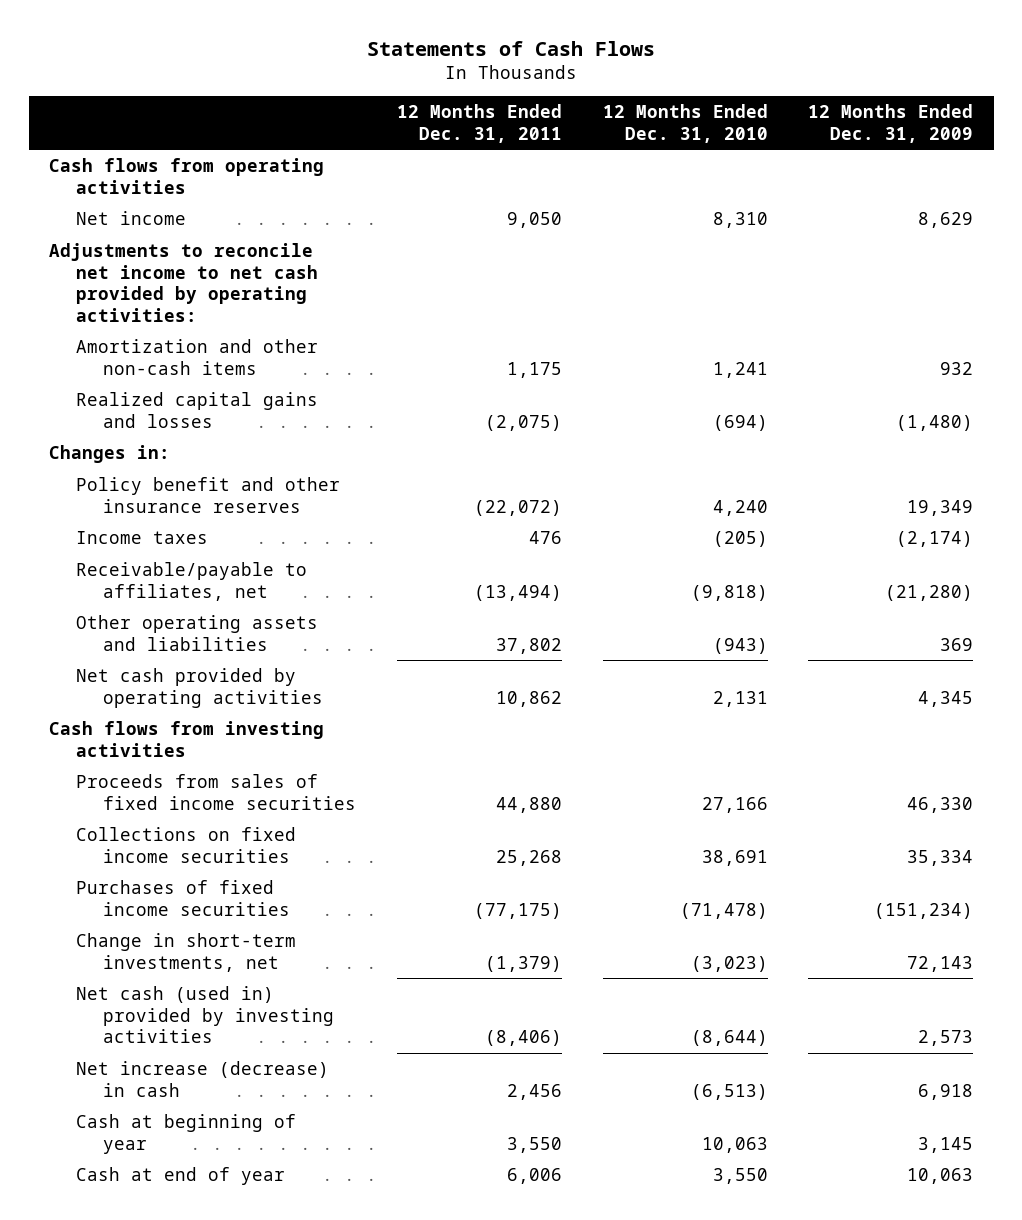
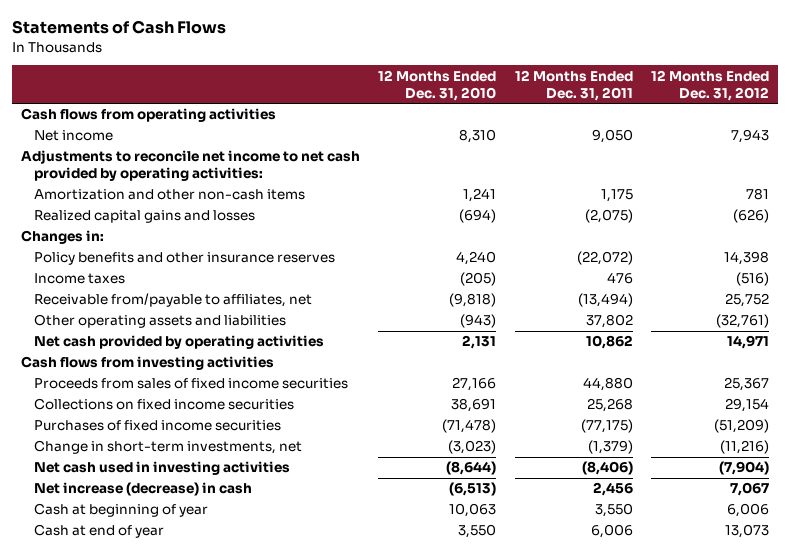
[808,104,974,143] 12 Months Ended Dec. 31, 2009 -> none
none -> [651,69,770,101] 12 Months Ended Dec. 31, 2012
[76,477,341,513] Policy benefit and other insurance reserves -> [34,252,336,266] Policy benefits and other insurance reserves
[76,562,308,601] Receivable/payable to affiliates, net -> [34,293,313,308] Receivable from/payable to affiliates, net
[76,986,335,1044] Net cash (used in) provided by investing activities -> [34,461,291,476] Net cash used in investing activities

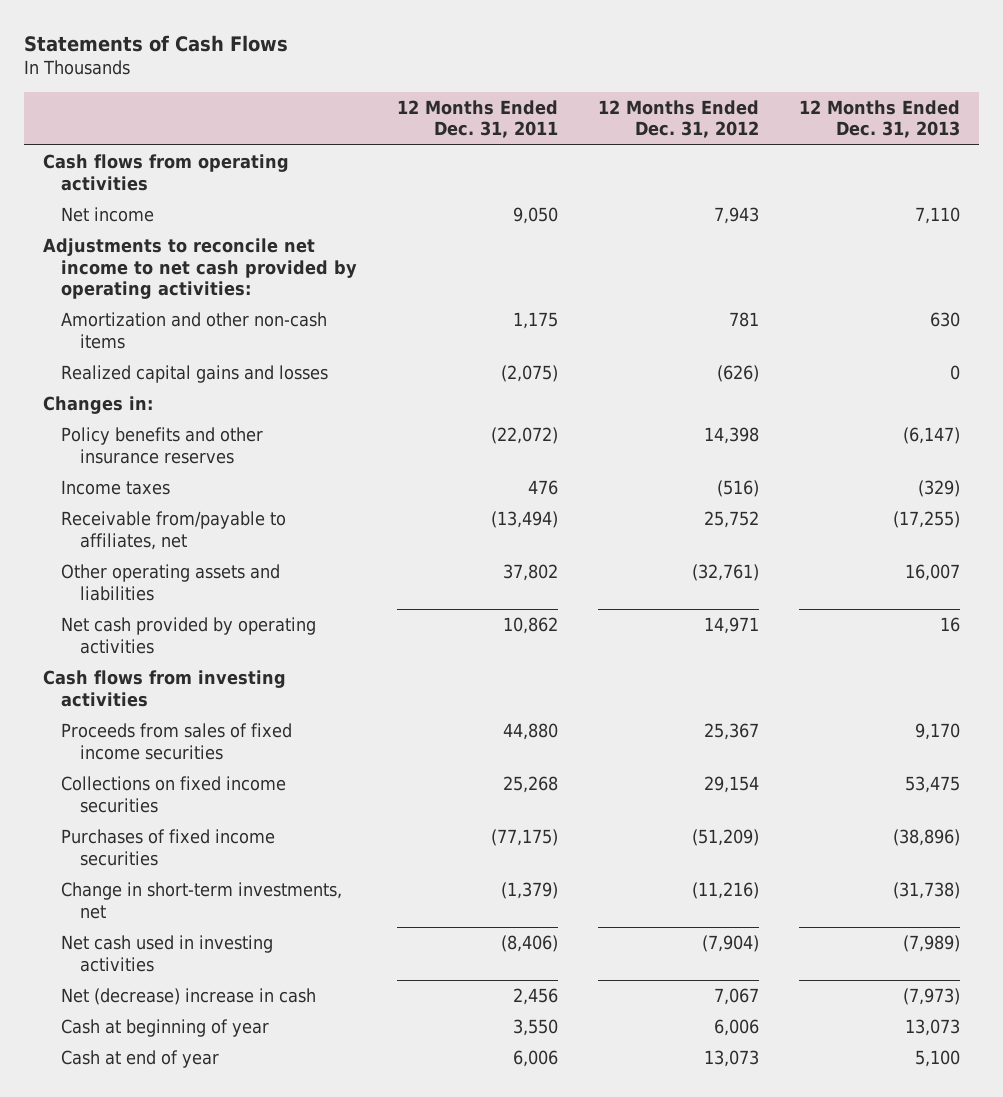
[378,69,497,101] 12 Months Ended Dec. 31, 2010 -> none
none -> [798,99,960,139] 12 Months Ended Dec. 31, 2013
[34,482,253,497] Net increase (decrease) in cash -> [61,987,317,1005] Net (decrease) increase in cash

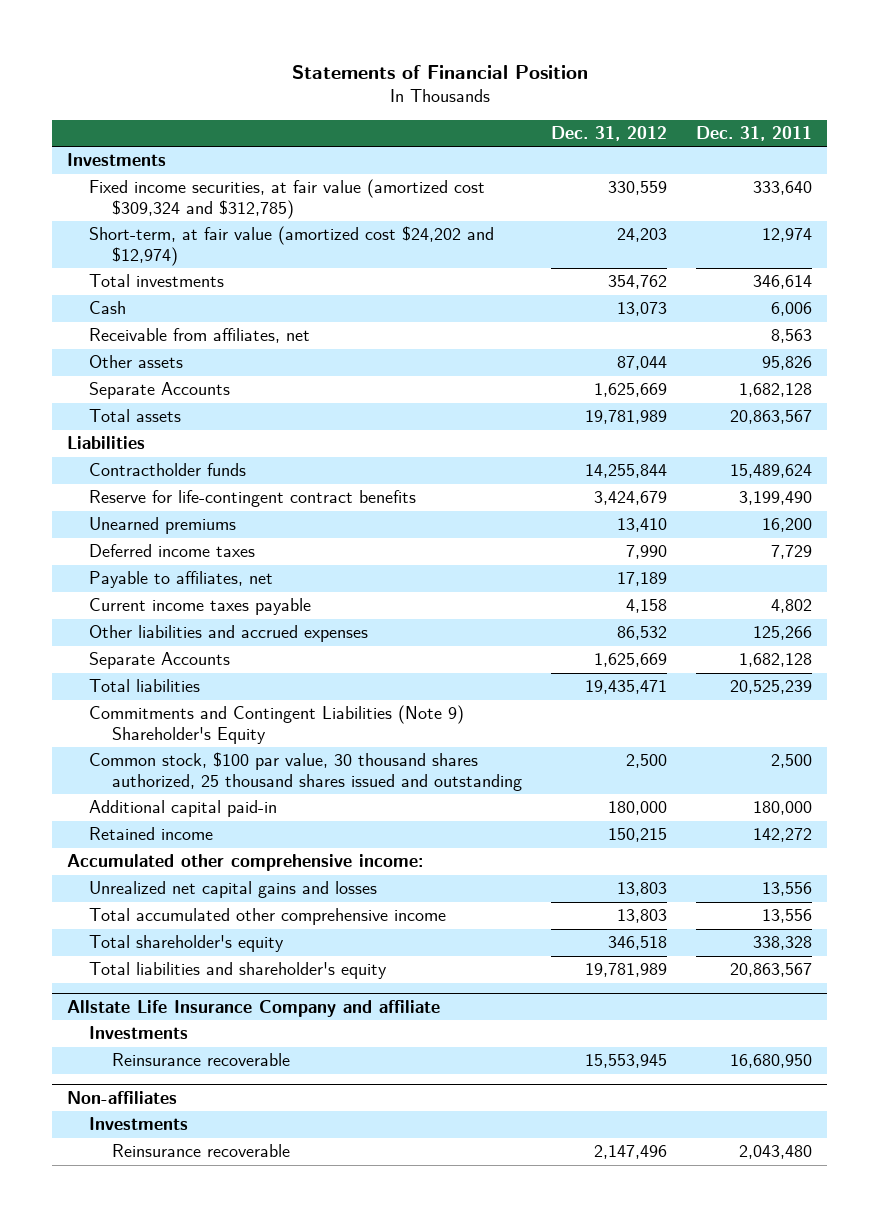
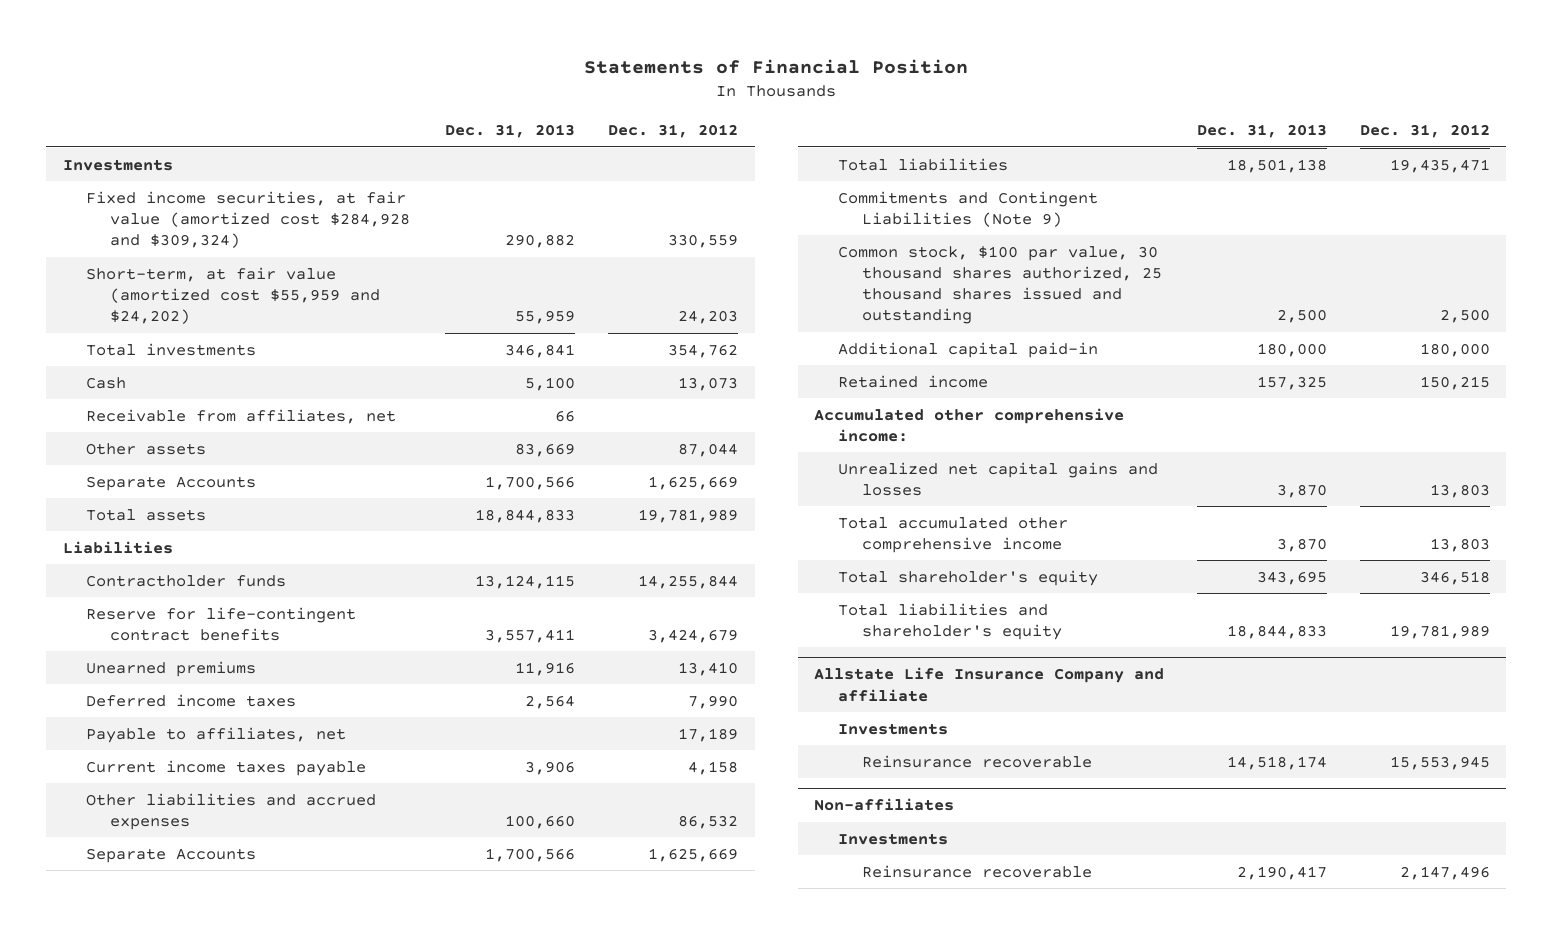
[696,126,813,142] Dec. 31, 2011 -> none
none -> [445,124,576,139] Dec. 31, 2013
[89,179,486,219] Fixed income securities, at fair value (amortized cost $309,324 and $312,785) -> [86,190,411,249] Fixed income securities, at fair value (amortized cost $284,928 and $309,324)
[89,226,495,266] Short-term, at fair value (amortized cost $24,202 and $12,974) -> [86,266,381,325] Short-term, at fair value (amortized cost $55,959 and $24,202)
[89,705,465,744] Commitments and Contingent Liabilities (Note 9) Shareholder's Equity -> [838,190,1099,227] Commitments and Contingent Liabilities (Note 9)

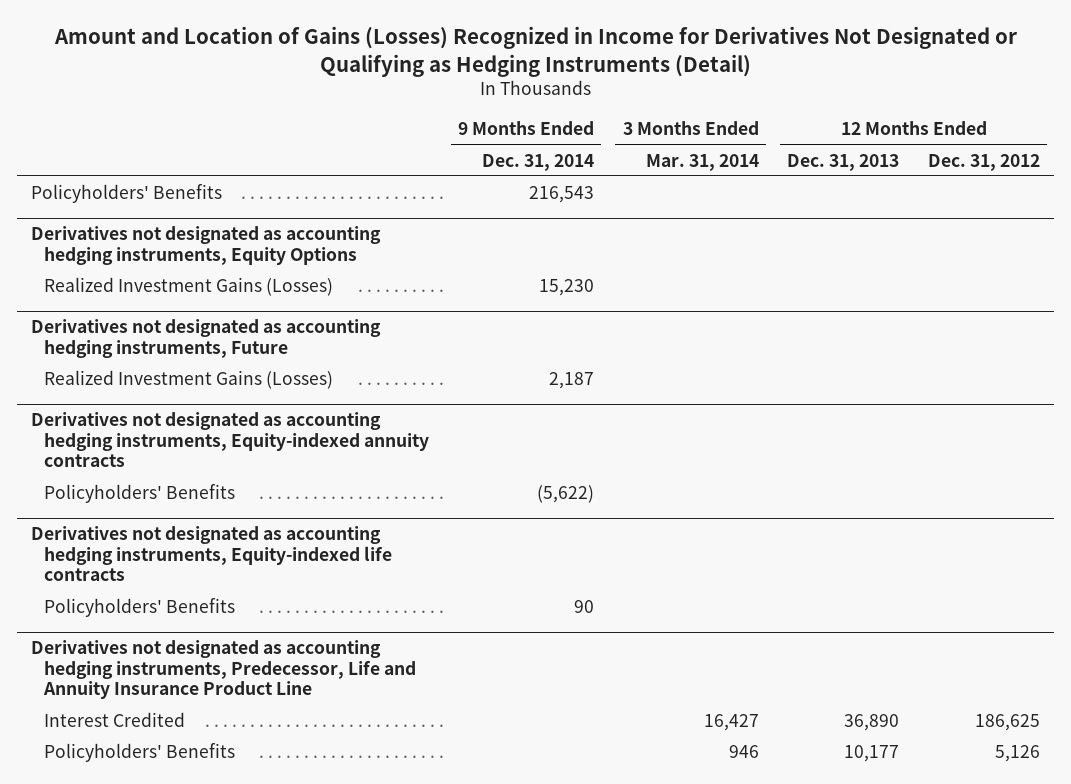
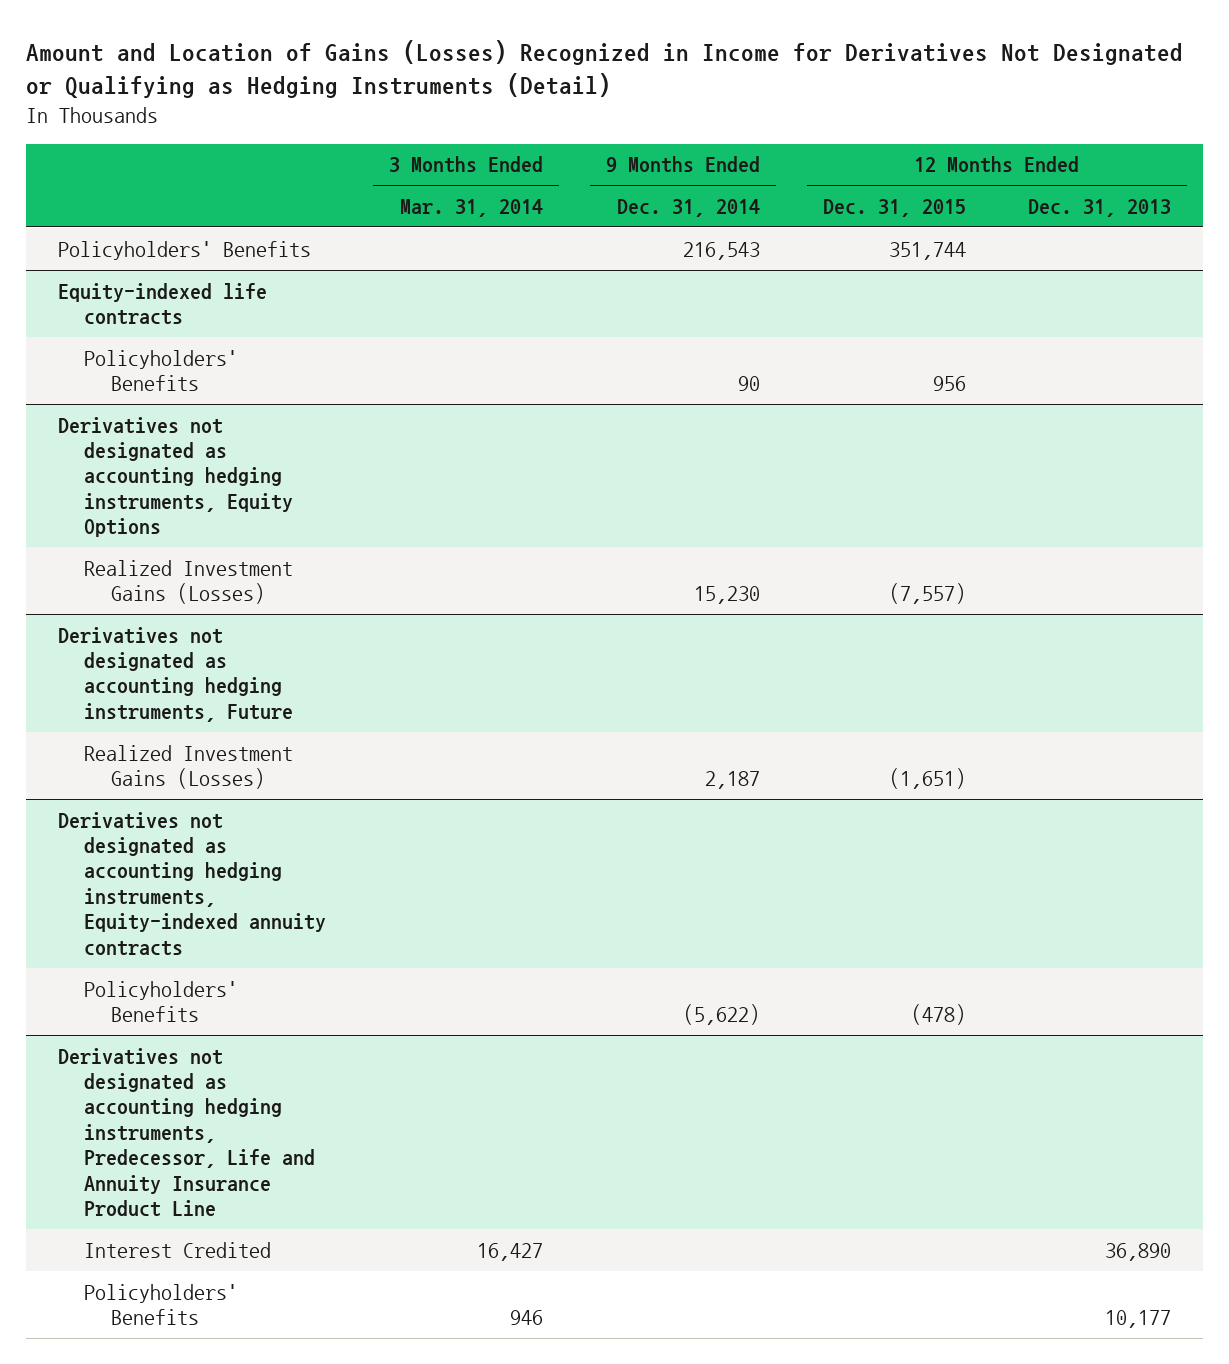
[928,153,1041,171] Dec. 31, 2012 -> none
none -> [822,198,966,217] Dec. 31, 2015
none -> [57,282,267,326] Equity-indexed life contracts
none -> [84,349,239,392] Policyholders' Benefits
[31,526,393,582] Derivatives not designated as accounting hedging instruments, Equity-indexed life contracts -> none
[44,598,236,618] Policyholders' Benefits -> none

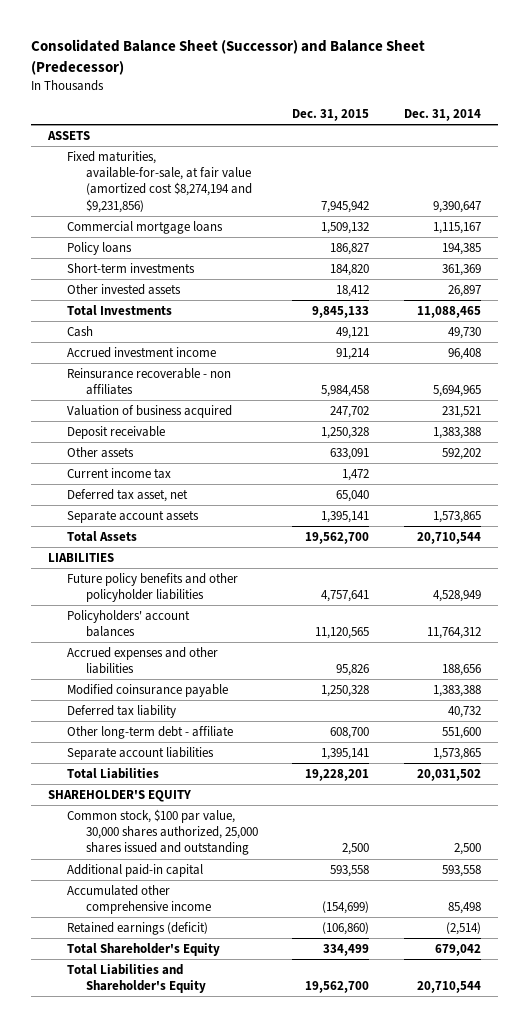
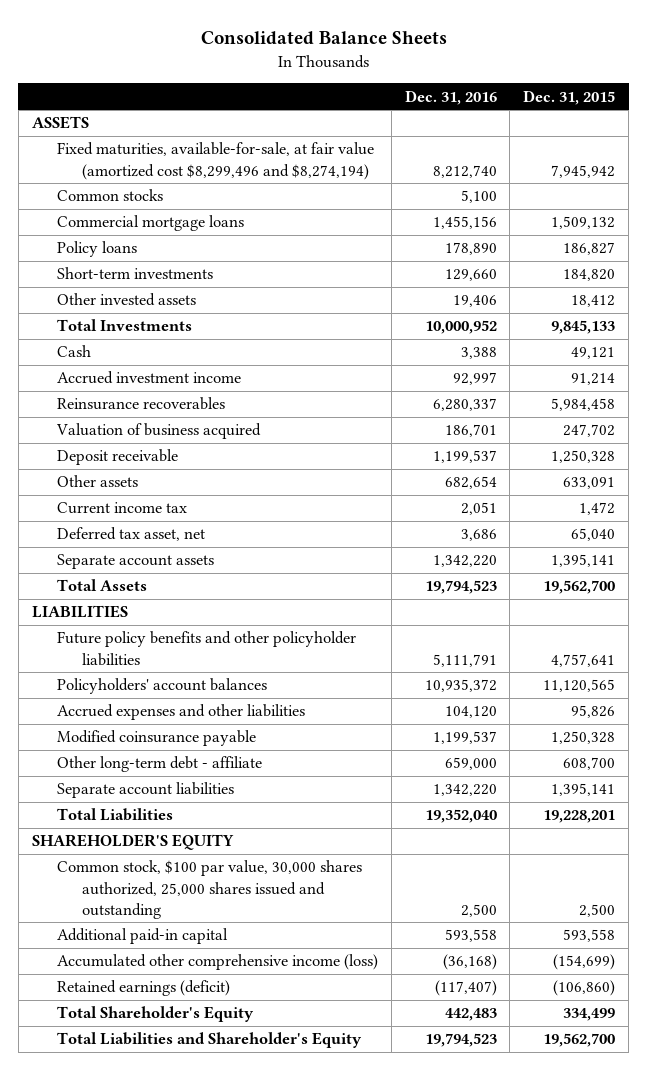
[30,39,425,75] Consolidated Balance Sheet (Successor) and Balance Sheet (Predecessor) -> [200,31,447,46] Consolidated Balance Sheets
[403,109,481,122] Dec. 31, 2014 -> none
none -> [404,89,497,105] Dec. 31, 2016
[67,151,252,213] Fixed maturities, available-for-sale, at fair value (amortized cost $8,274,194 and $9,231,856) -> [56,142,374,180] Fixed maturities, available-for-sale, at fair value (amortized cost $8,299,496 and $8,274,194)
none -> [56,189,163,202] Common stocks
[67,368,232,396] Reinsurance recoverable - non affiliates -> [56,397,225,411] Reinsurance recoverables
[67,705,177,719] Deferred tax liability -> none
[67,885,211,915] Accumulated other comprehensive income -> [56,954,378,971] Accumulated other comprehensive income (loss)

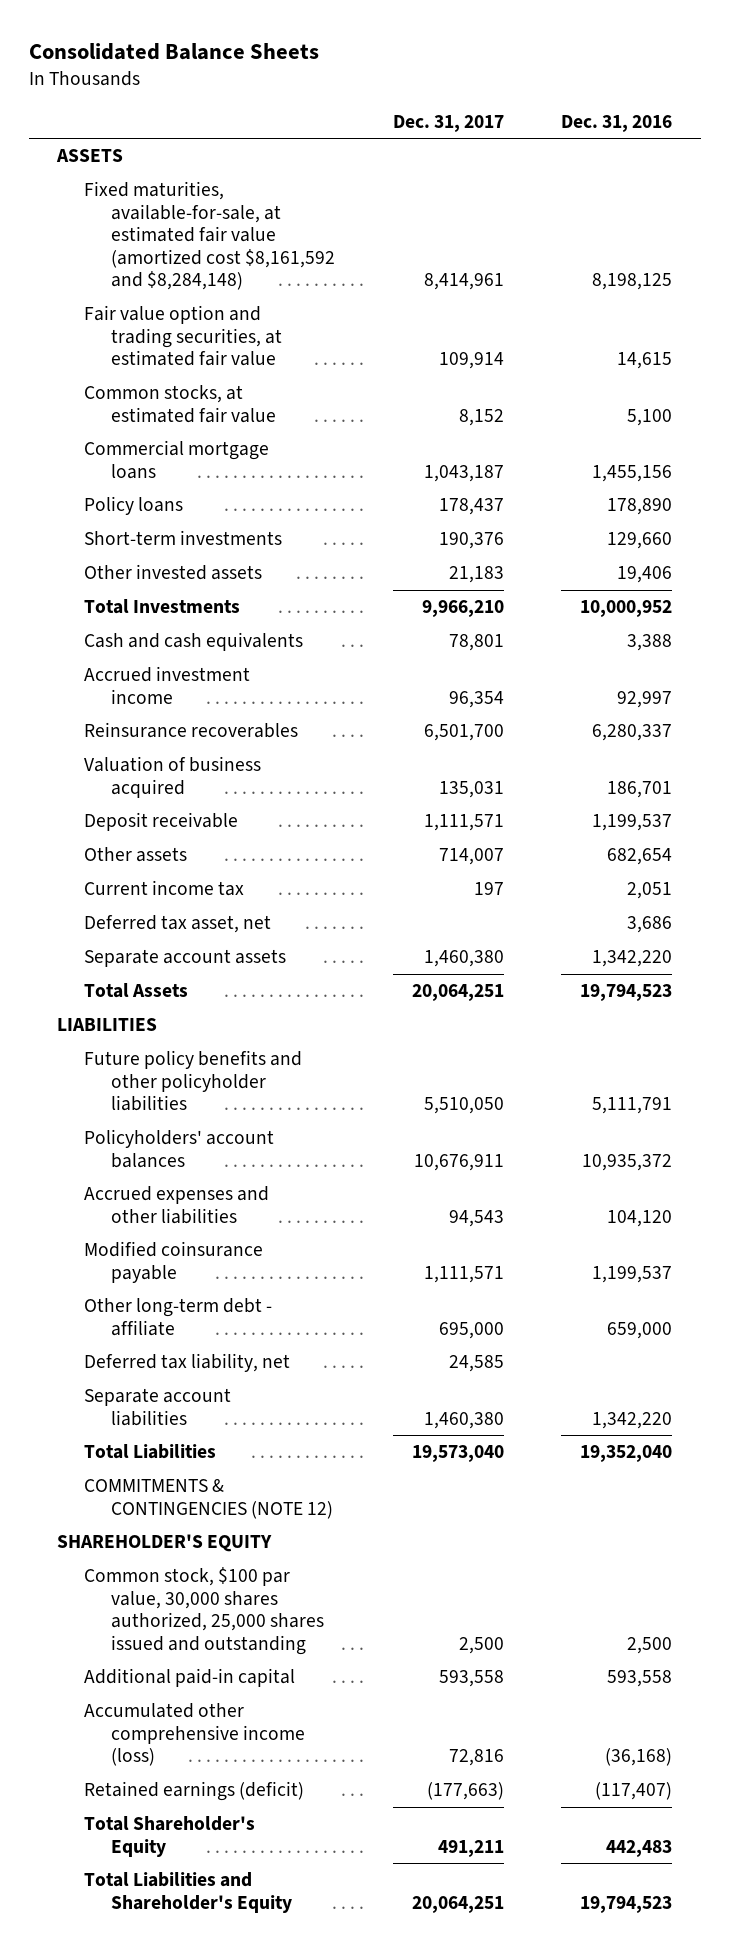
[523,89,616,105] Dec. 31, 2015 -> none
none -> [392,114,504,132] Dec. 31, 2017
[56,142,374,180] Fixed maturities, available-for-sale, at fair value (amortized cost $8,299,496 and $8,274,194) -> [84,181,336,290] Fixed maturities, available-for-sale, at estimated fair value (amortized cost $8,161,592 and $8,284,148)
[432,164,497,178] 8,212,740 -> [592,272,673,290] 8,198,125
none -> [84,305,283,367] Fair value option and trading securities, at estimated fair value
[56,189,163,202] Common stocks -> [84,385,277,423] Common stocks, at estimated fair value
[56,345,91,358] Cash -> [84,632,304,652] Cash and cash equivalents
none -> [84,1353,291,1373] Deferred tax liability, net
none -> [84,1479,334,1519] COMMITMENTS & CONTINGENCIES (NOTE 12)

